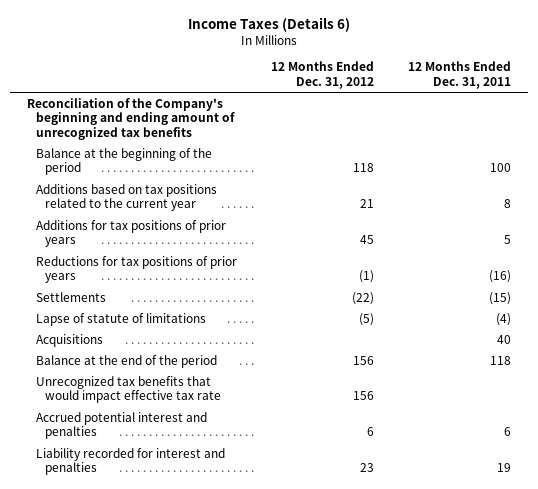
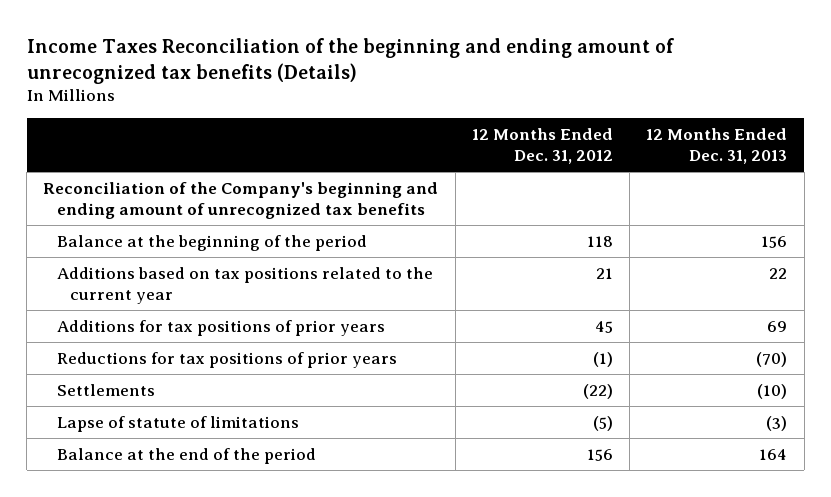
[188,16,351,32] Income Taxes (Details 6) -> [26,37,674,84] Income Taxes Reconciliation of the beginning and ending amount of unrecognized tax benefits (Details)
[407,61,511,89] 12 Months Ended Dec. 31, 2011 -> none
none -> [646,127,788,165] 12 Months Ended Dec. 31, 2013
[36,333,104,347] Acquisitions -> none
[36,375,222,404] Unrecognized tax benefits that would impact effective tax rate -> none
[36,411,208,440] Accrued potential interest and penalties -> none
[36,447,226,476] Liability recorded for interest and penalties -> none

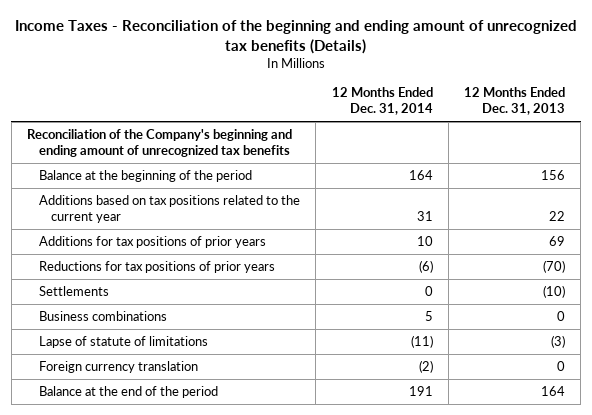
[26,37,674,84] Income Taxes Reconciliation of the beginning and ending amount of unrecognized tax benefits (Details) -> [15,19,578,54] Income Taxes - Reconciliation of the beginning and ending amount of unrecognized tax benefits (Details)
[471,127,613,165] 12 Months Ended Dec. 31, 2012 -> none
none -> [331,87,433,116] 12 Months Ended Dec. 31, 2014
none -> [38,311,167,322] Business combinations
none -> [38,361,198,374] Foreign currency translation

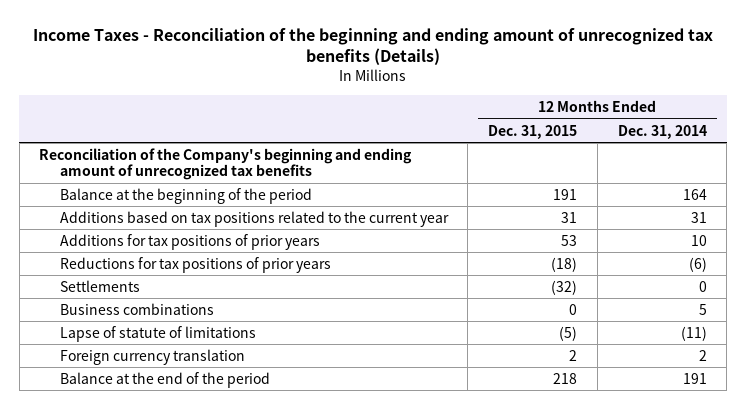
[464,87,566,116] 12 Months Ended Dec. 31, 2013 -> none
none -> [488,124,578,139] Dec. 31, 2015
[418,360,433,374] (2) -> [698,349,707,361] 2

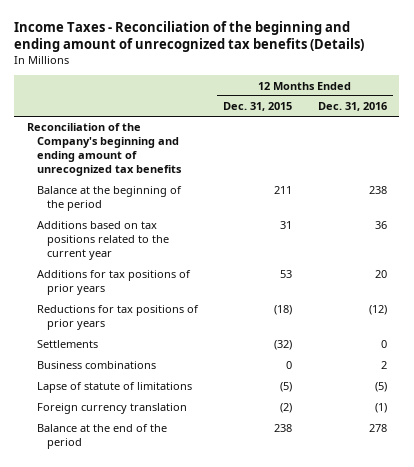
[617,124,707,139] Dec. 31, 2014 -> none
none -> [317,102,387,112] Dec. 31, 2016
[553,188,578,200] 191 -> [274,186,293,195] 211
[569,349,578,361] 2 -> [280,403,293,414] (2)
[553,372,578,384] 218 -> [274,424,293,433] 238

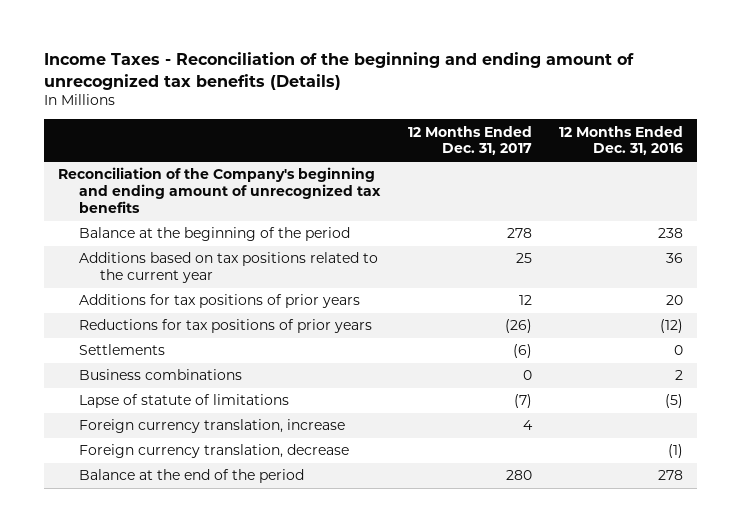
[223,102,293,112] Dec. 31, 2015 -> none
none -> [407,125,532,156] 12 Months Ended Dec. 31, 2017
none -> [78,419,345,434] Foreign currency translation, increase
[37,403,188,415] Foreign currency translation -> [78,444,349,459] Foreign currency translation, decrease

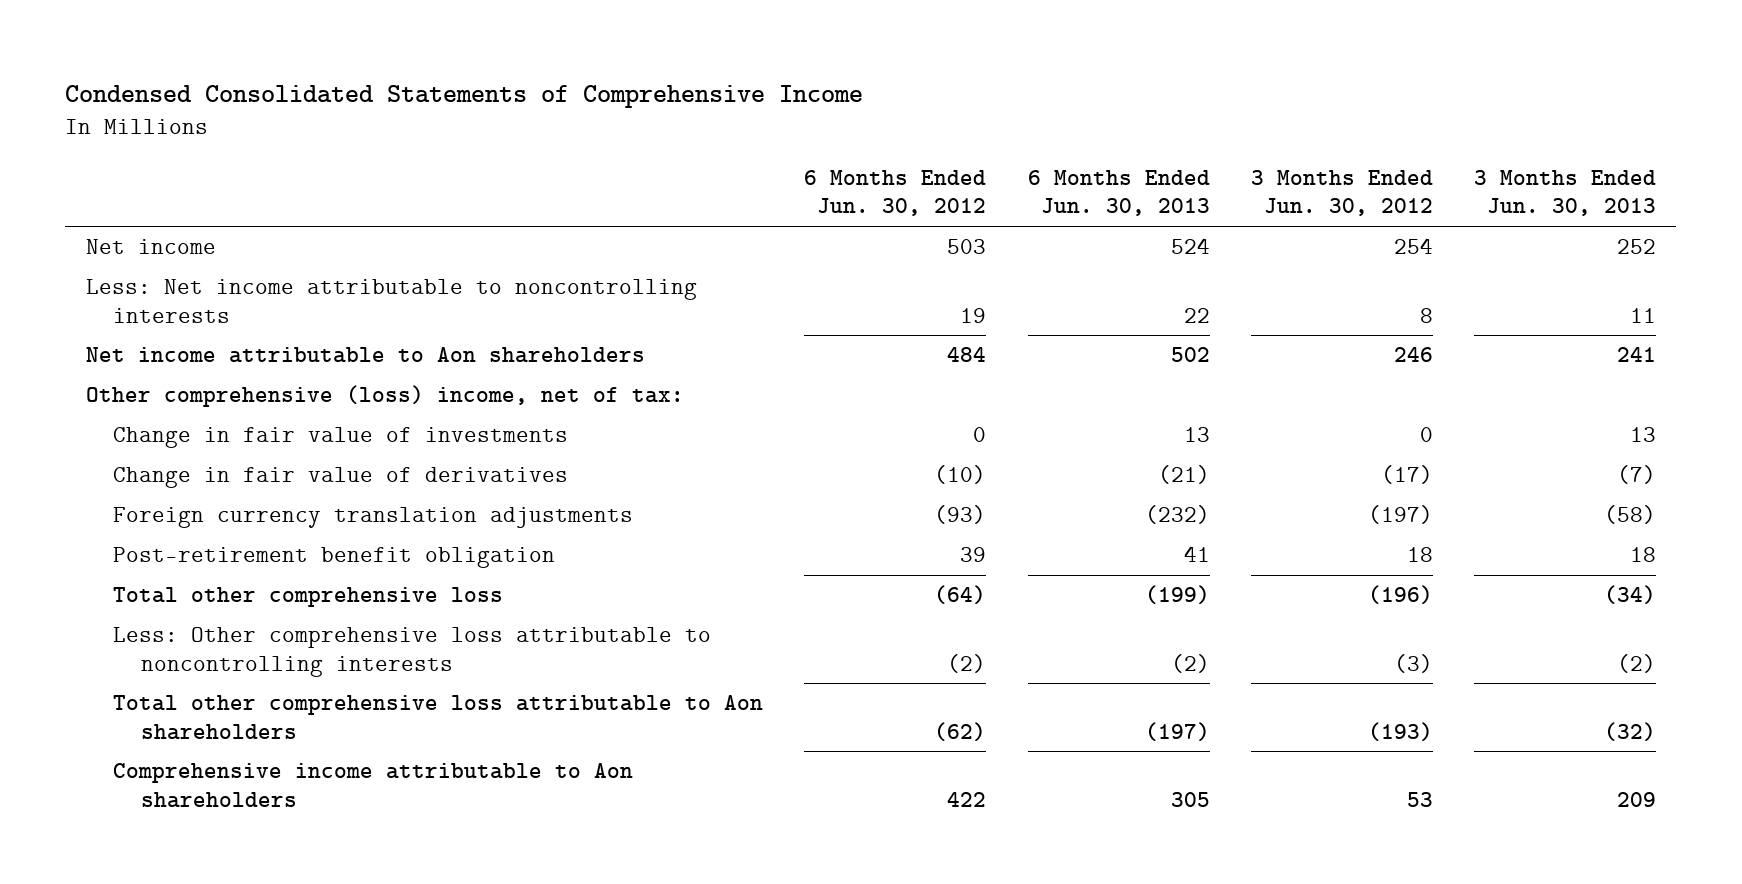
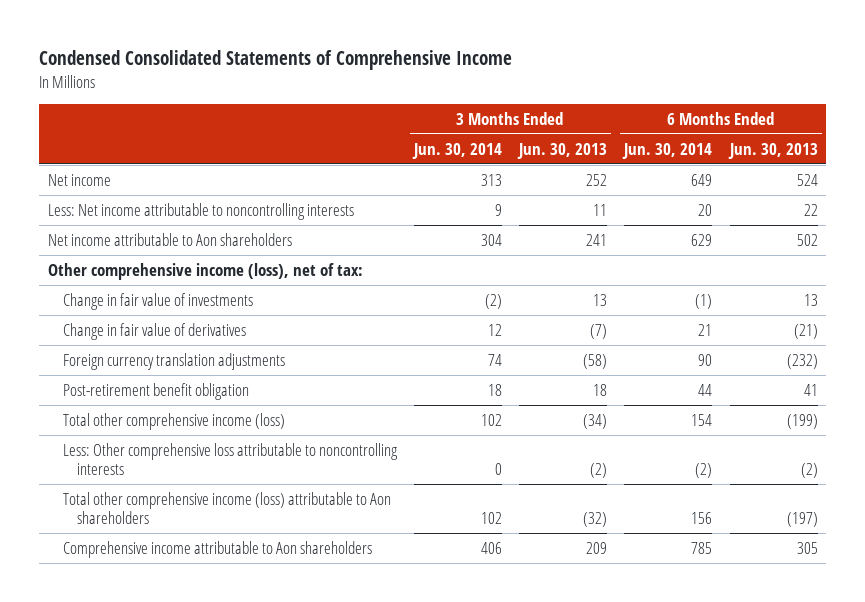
[804,169,987,217] 6 Months Ended Jun. 30, 2012 -> none
[1250,169,1433,217] 3 Months Ended Jun. 30, 2012 -> none
none -> [411,142,502,159] Jun. 30, 2014
none -> [622,142,713,159] Jun. 30, 2014
[85,385,684,408] Other comprehensive (loss) income, net of tax: -> [47,262,363,280] Other comprehensive income (loss), net of tax:
[113,587,504,608] Total other comprehensive loss -> [62,412,285,430] Total other comprehensive income (loss)
[113,695,764,740] Total other comprehensive loss attributable to Aon shareholders -> [62,491,391,525] Total other comprehensive income (loss) attributable to Aon shareholders

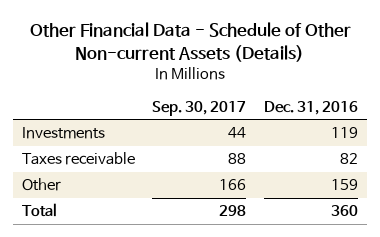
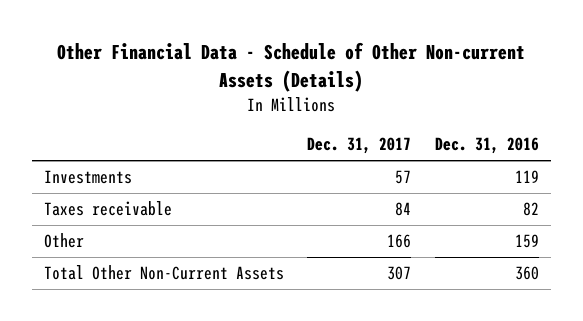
[152,100,247,116] Sep. 30, 2017 -> none
none -> [307,137,412,155] Dec. 31, 2017
[21,203,57,218] Total -> [43,265,284,281] Total Other Non-Current Assets

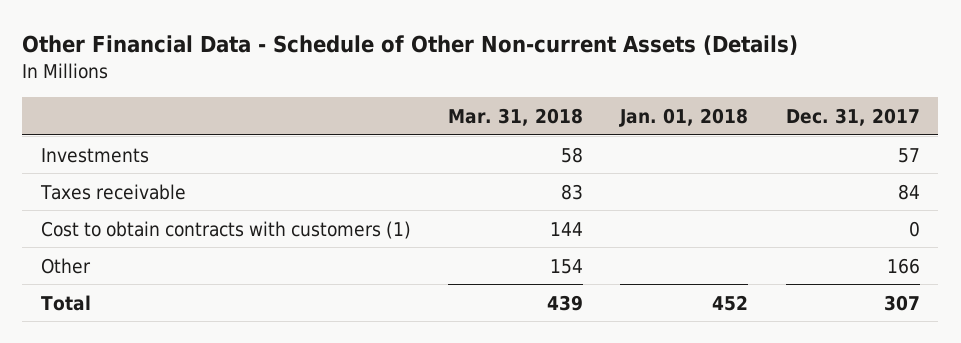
[434,137,539,155] Dec. 31, 2016 -> none
none -> [448,108,584,127] Mar. 31, 2018
none -> [619,108,749,128] Jan. 01, 2018
none -> [40,220,411,239] Cost to obtain contracts with customers (1)
[43,265,284,281] Total Other Non-Current Assets -> [40,294,91,311] Total

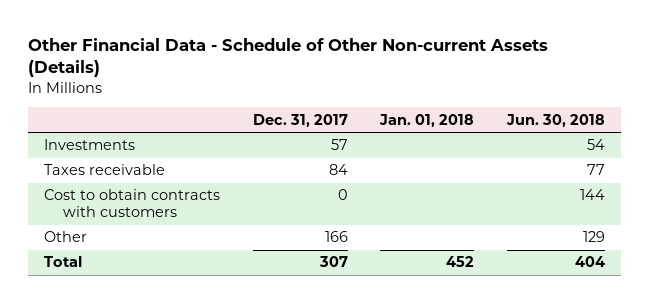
[448,108,584,127] Mar. 31, 2018 -> none
none -> [506,113,606,127] Jun. 30, 2018
[40,220,411,239] Cost to obtain contracts with customers (1) -> [44,189,221,218] Cost to obtain contracts with customers

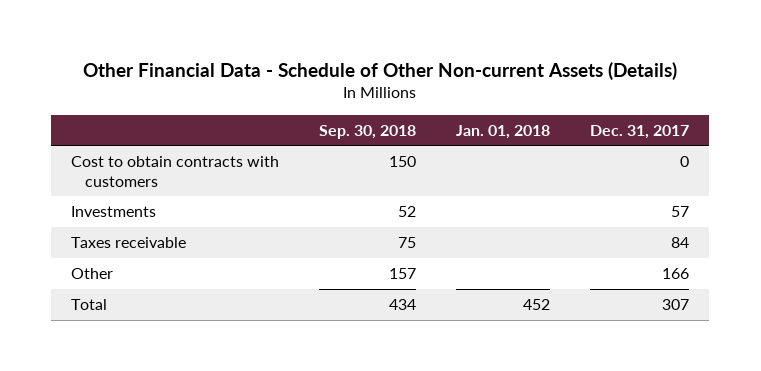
[506,113,606,127] Jun. 30, 2018 -> none
none -> [319,124,417,139] Sep. 30, 2018
[44,189,221,218] Cost to obtain contracts with customers -> [71,156,280,187] Cost to obtain contracts with customers

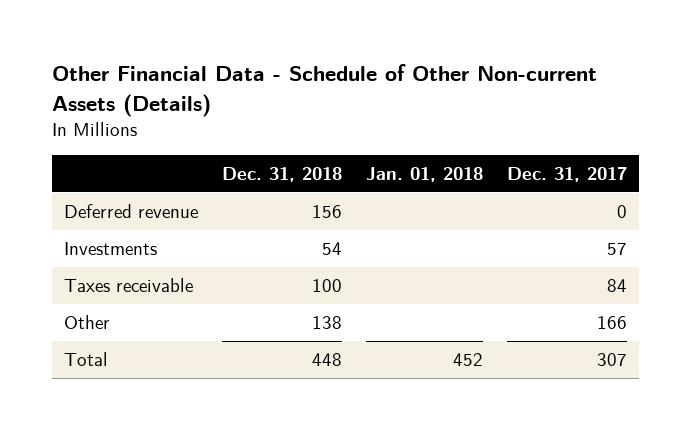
[319,124,417,139] Sep. 30, 2018 -> none
none -> [222,167,343,183] Dec. 31, 2018
[71,156,280,187] Cost to obtain contracts with customers -> [64,203,199,218] Deferred revenue

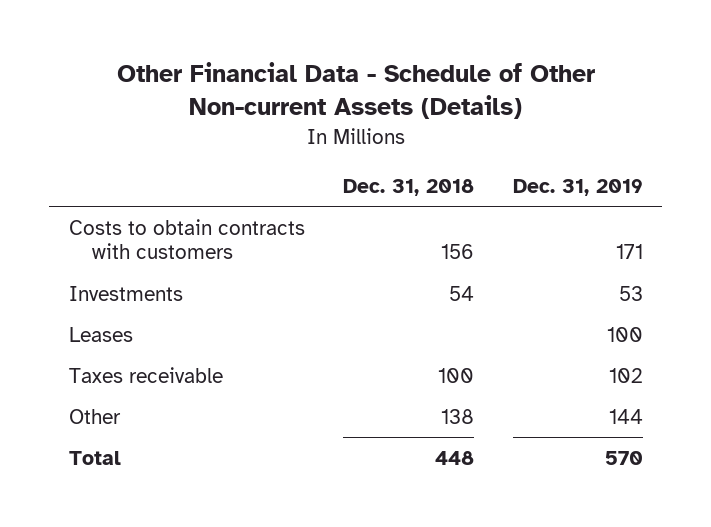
[366,167,484,183] Jan. 01, 2018 -> none
[507,167,628,183] Dec. 31, 2017 -> none
none -> [512,179,643,197] Dec. 31, 2019
[64,203,199,218] Deferred revenue -> [68,218,305,260] Costs to obtain contracts with customers
none -> [68,326,133,342] Leases

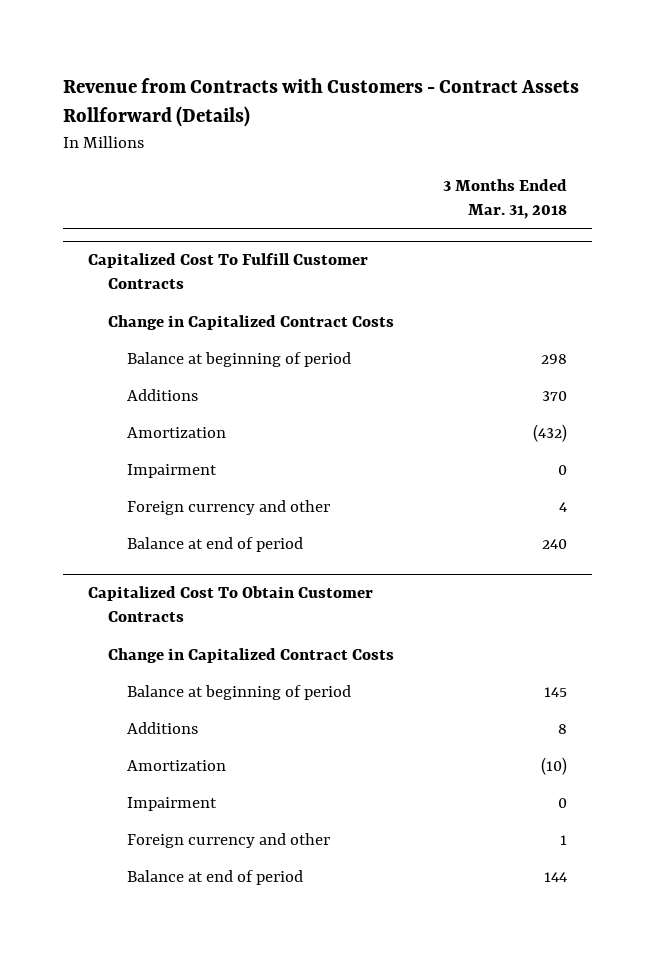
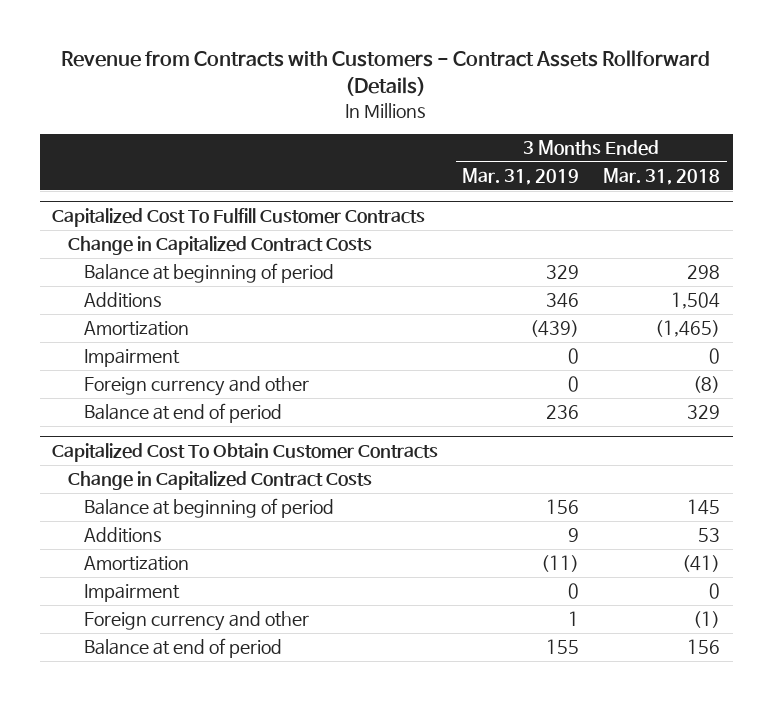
none -> [462,167,580,185] Mar. 31, 2019
[542,391,568,402] 370 -> [671,292,721,310] 1,504
[533,424,568,443] (432) -> [655,320,721,338] (1,465)
[559,502,568,513] 4 -> [693,376,721,394] (8)
[542,539,568,550] 240 -> [687,405,721,420] 329
[558,724,568,735] 8 -> [698,528,721,543] 53
[541,757,568,776] (10) -> [682,555,721,573] (41)
[560,835,568,846] 1 -> [693,611,721,629] (1)
[544,872,568,883] 144 -> [687,639,721,655] 156

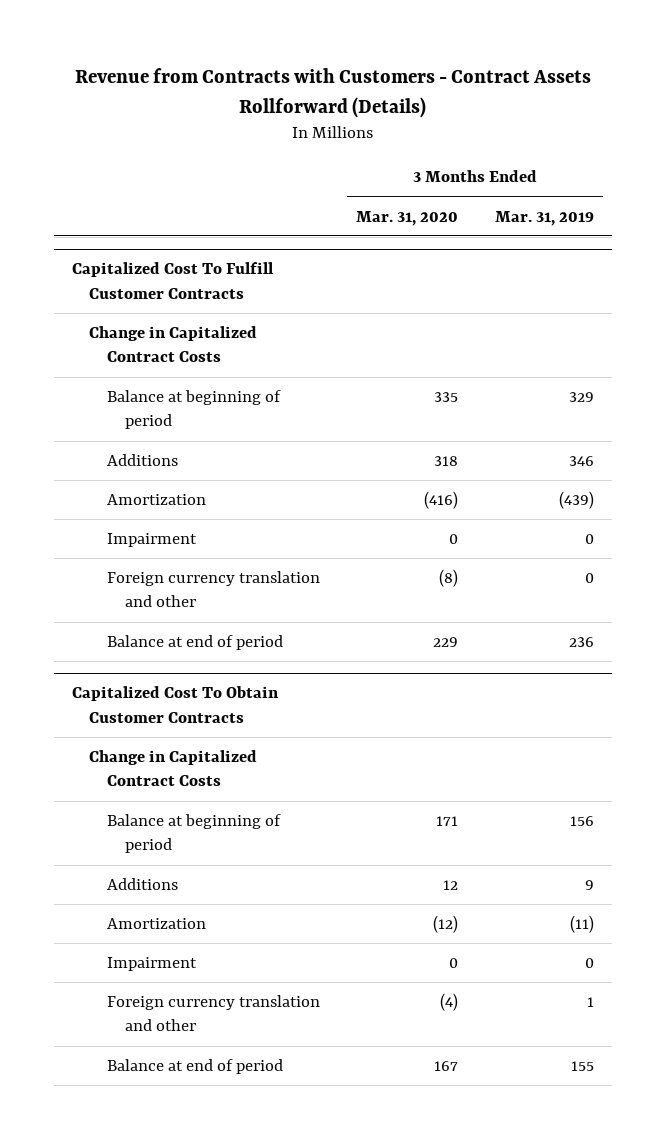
[603,167,721,185] Mar. 31, 2018 -> none
none -> [356,210,459,226] Mar. 31, 2020
[84,376,310,397] Foreign currency and other -> [106,571,320,608] Foreign currency translation and other
[84,611,310,632] Foreign currency and other -> [106,995,320,1032] Foreign currency translation and other

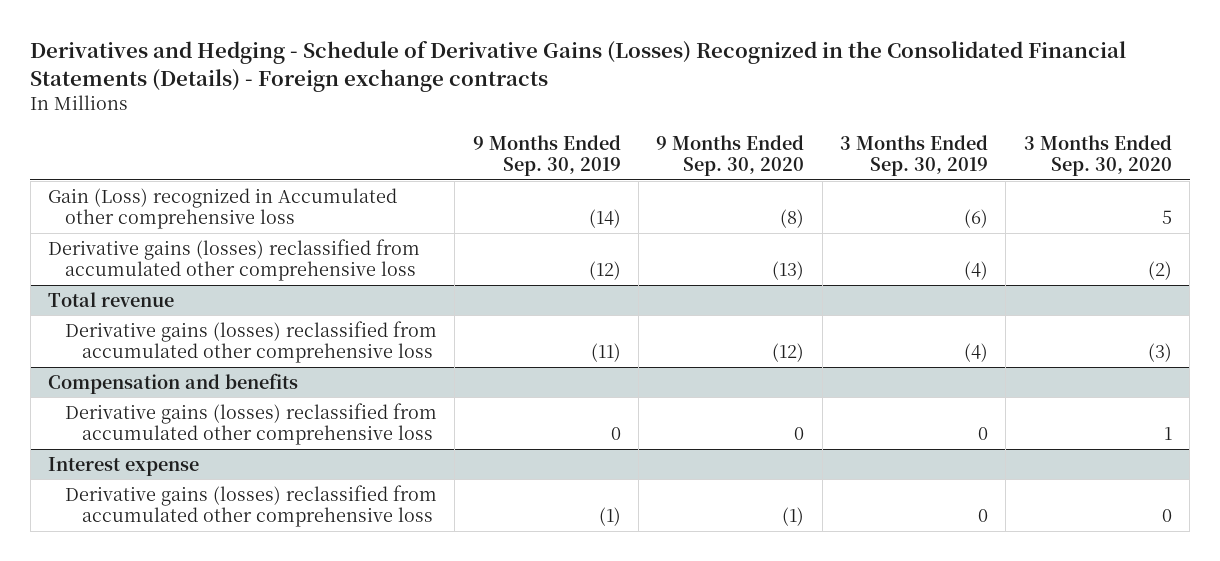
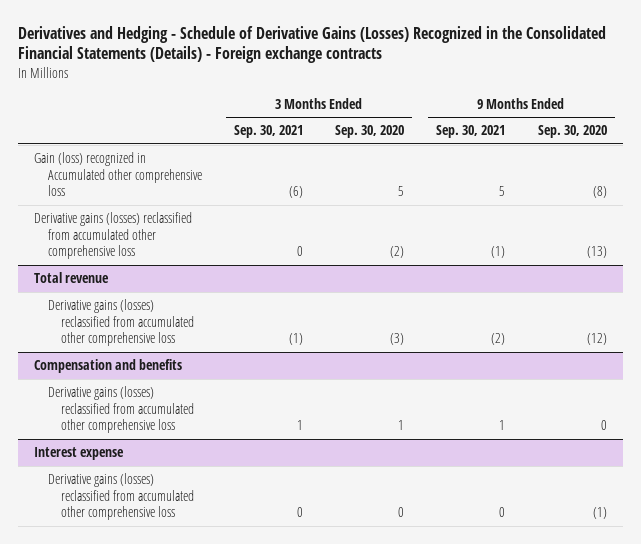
[472,134,621,177] 9 Months Ended Sep. 30, 2019 -> none
[840,134,989,177] 3 Months Ended Sep. 30, 2019 -> none
none -> [233,125,303,139] Sep. 30, 2021
none -> [436,125,506,139] Sep. 30, 2021
[48,187,398,230] Gain (Loss) recognized in Accumulated other comprehensive loss -> [34,152,202,197] Gain (loss) recognized in Accumulated other comprehensive loss

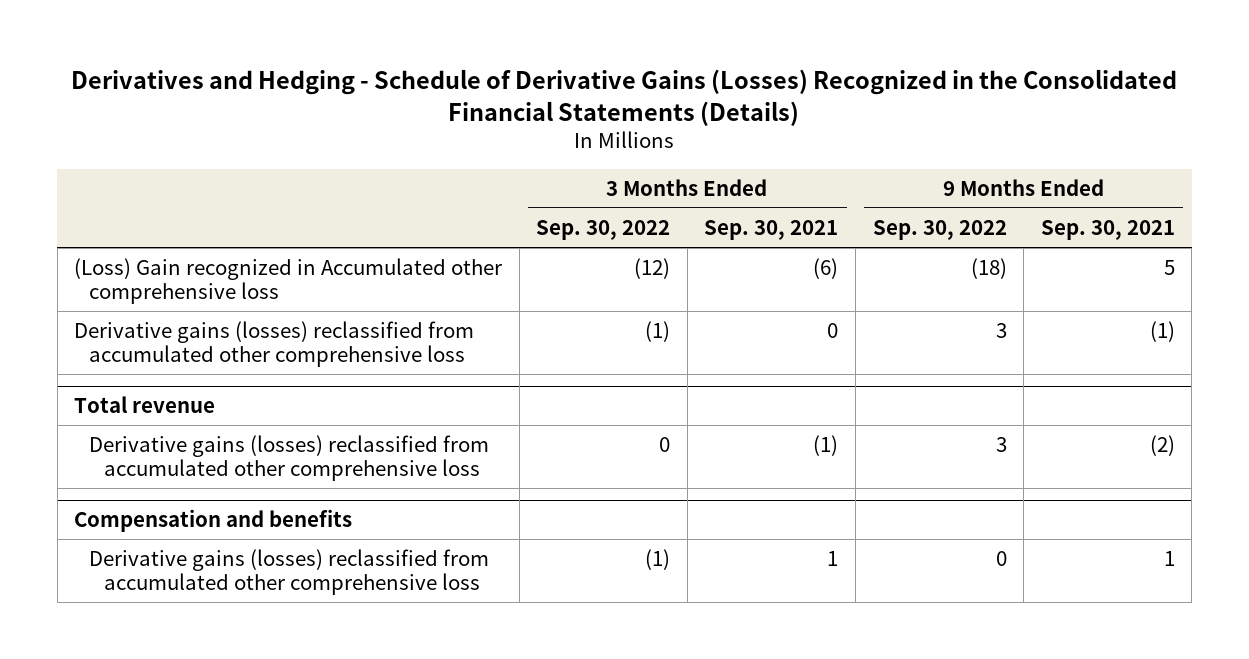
[17,25,606,64] Derivatives and Hedging - Schedule of Derivative Gains (Losses) Recognized in the Consolidated Financial Statements (Details) - Foreign exchange contracts -> [71,68,1178,126] Derivatives and Hedging - Schedule of Derivative Gains (Losses) Recognized in the Consolidated Financial Statements (Details)
[335,125,405,139] Sep. 30, 2020 -> none
[537,125,607,139] Sep. 30, 2020 -> none
none -> [536,219,671,240] Sep. 30, 2022
none -> [872,219,1007,240] Sep. 30, 2022
[34,152,202,197] Gain (loss) recognized in Accumulated other comprehensive loss -> [74,258,503,305] (Loss) Gain recognized in Accumulated other comprehensive loss
[34,447,125,461] Interest expense -> none
[47,473,195,521] Derivative gains (losses) reclassified from accumulated other comprehensive loss -> none

